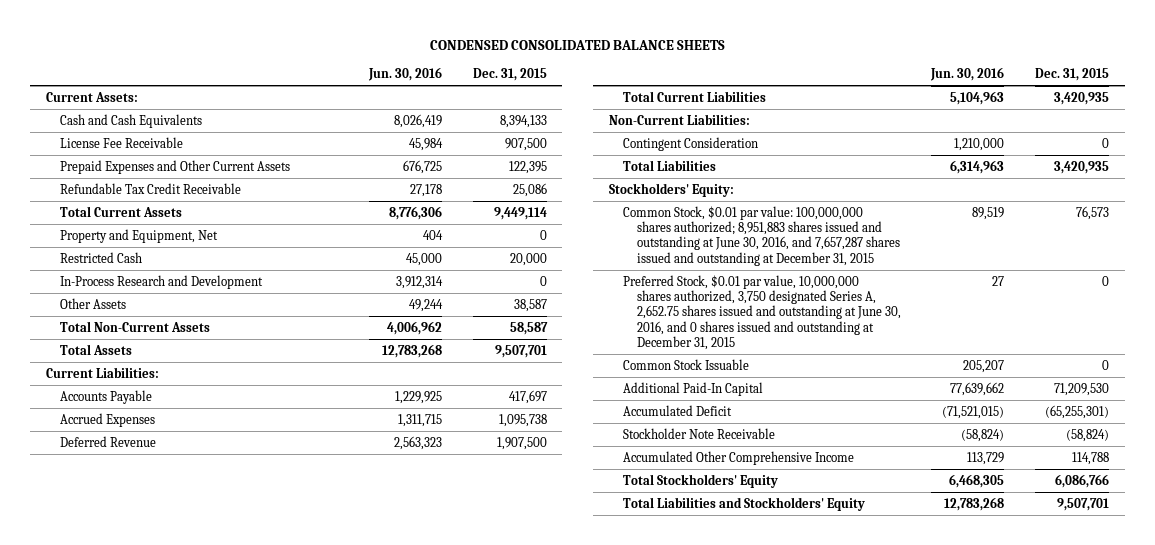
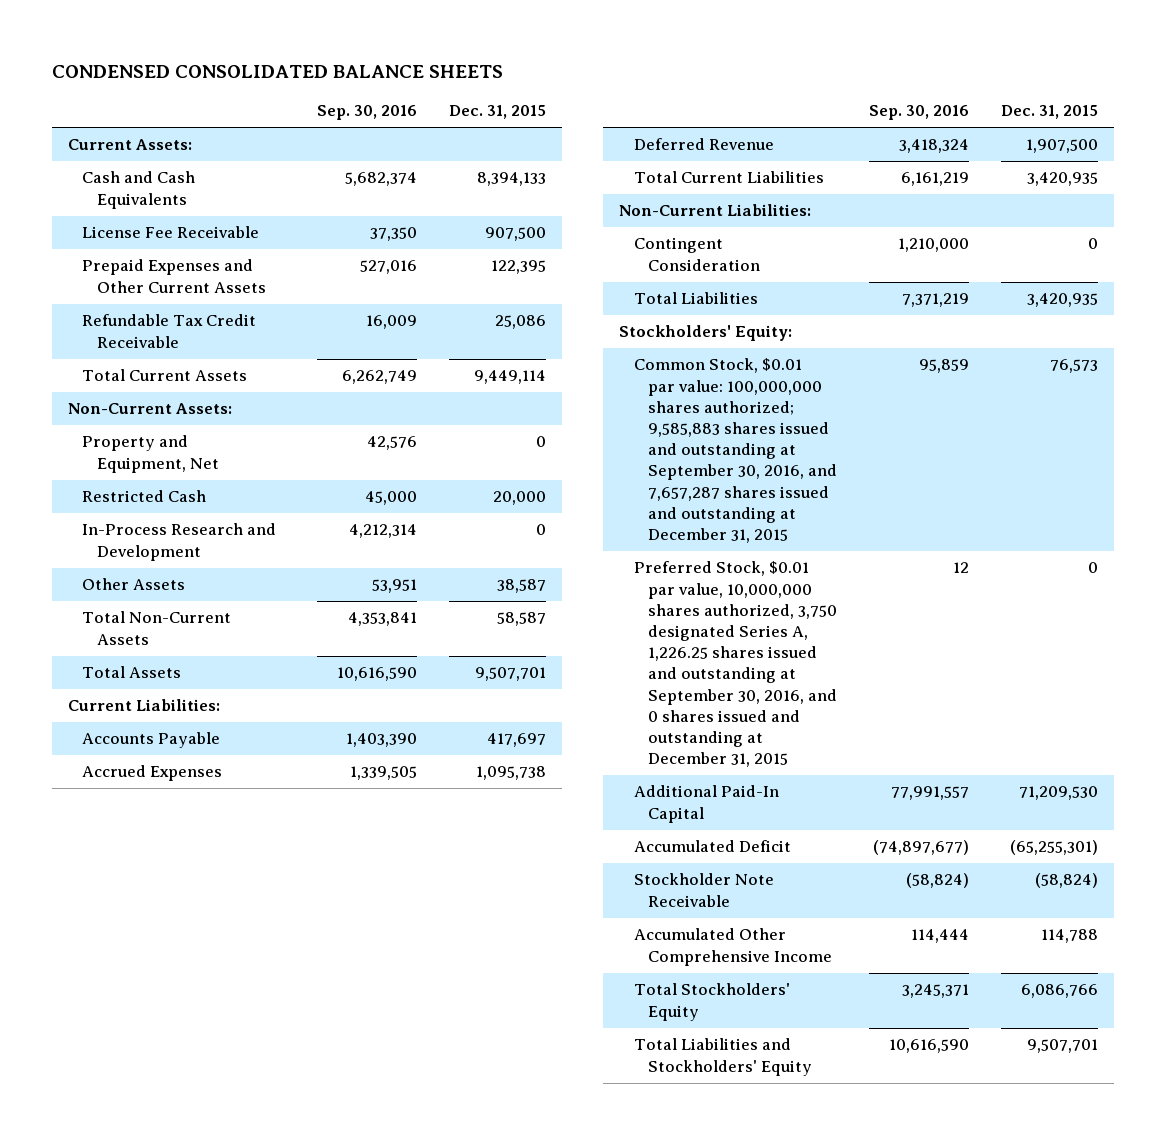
[367,66,442,81] Jun. 30, 2016 -> none
none -> [317,105,418,121] Sep. 30, 2016
none -> [67,403,232,415] Non-Current Assets:
[622,358,749,370] Common Stock Issuable -> none
[622,205,900,266] Common Stock, $0.01 par value: 100,000,000 shares authorized; 8,951,883 shares issued and outstanding at June 30, 2016, and 7,657,287 shares issued and outstanding at December 31, 2015 -> [633,358,837,543] Common Stock, $0.01 par value: 100,000,000 shares authorized; 9,585,883 shares issued and outstanding at September 30, 2016, and 7,657,287 shares issued and outstanding at December 31, 2015
[622,274,901,350] Preferred Stock, $0.01 par value, 10,000,000 shares authorized, 3,750 designated Series A, 2,652.75 shares issued and outstanding at June 30, 2016, and 0 shares issued and outstanding at December 31, 2015 -> [633,561,837,768] Preferred Stock, $0.01 par value, 10,000,000 shares authorized, 3,750 designated Series A, 1,226.25 shares issued and outstanding at September 30, 2016, and 0 shares issued and outstanding at December 31, 2015

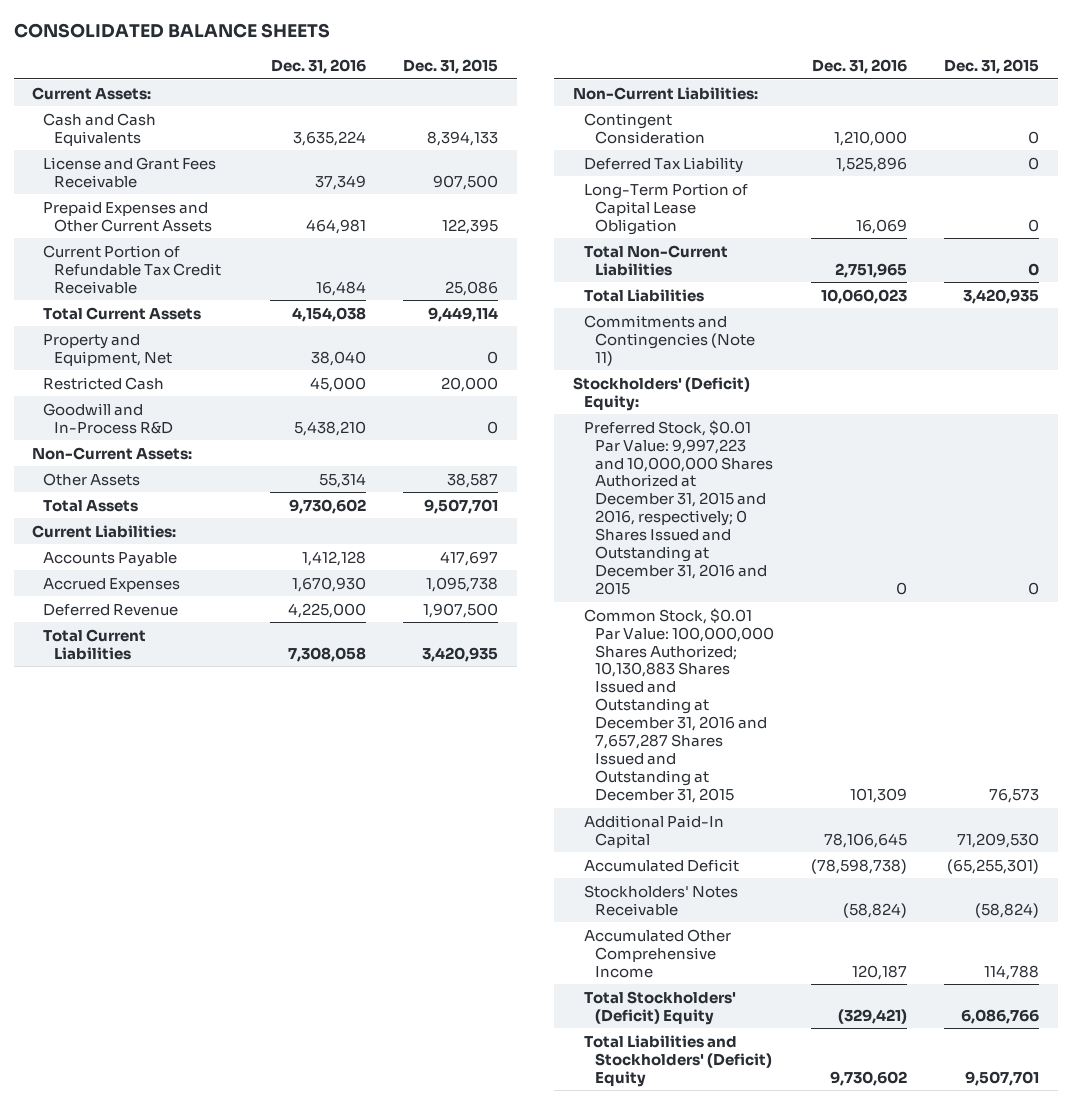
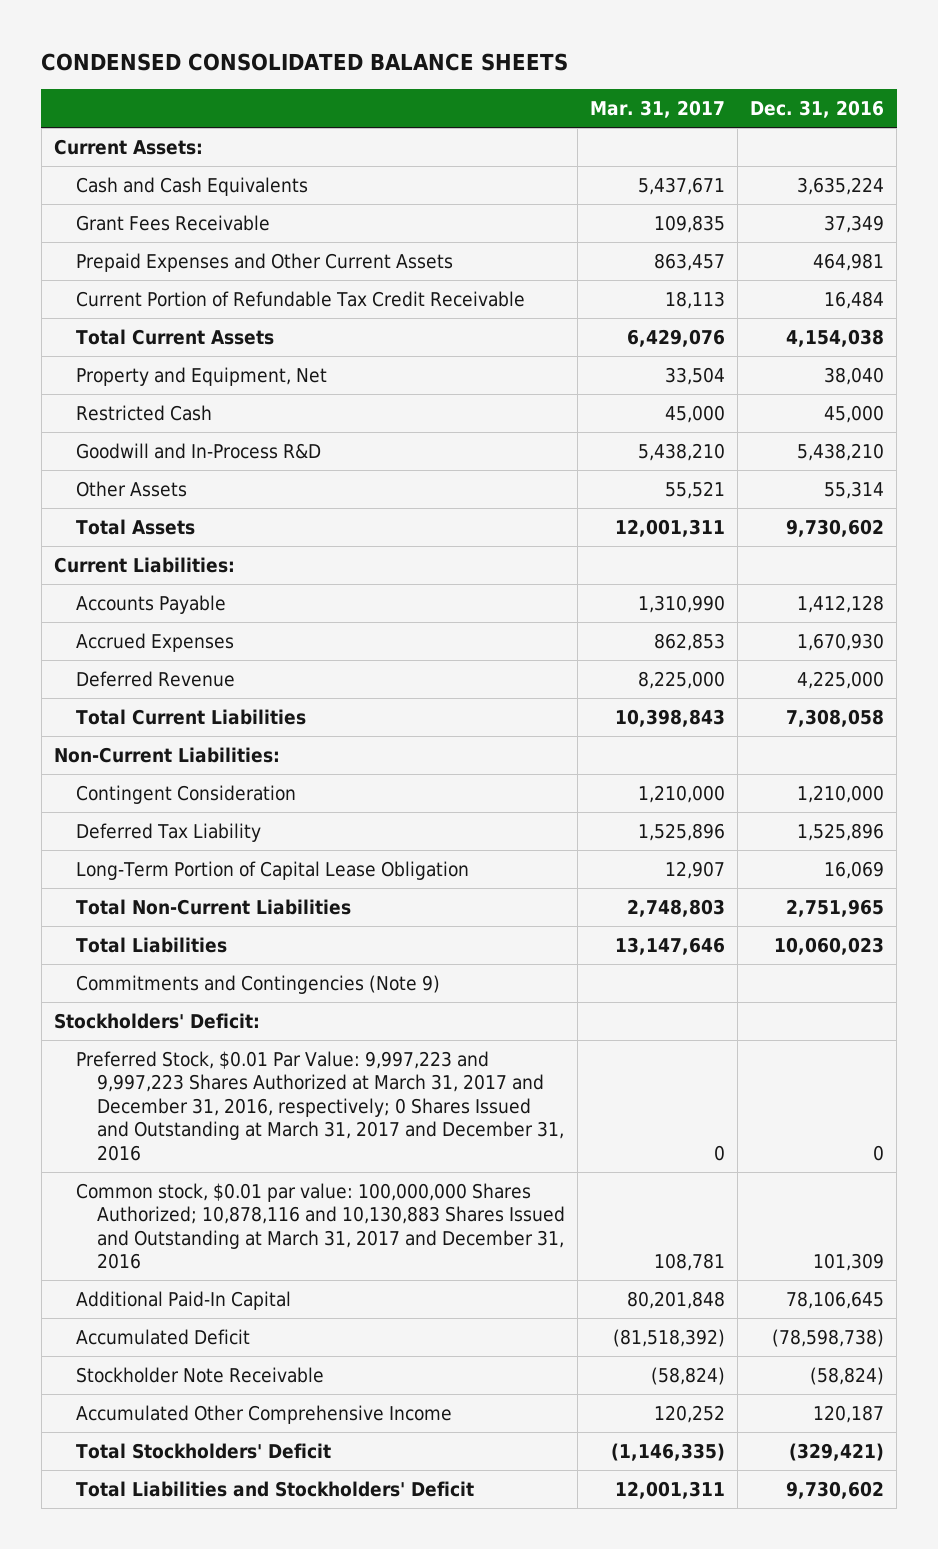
[13,23,330,39] CONSOLIDATED BALANCE SHEETS -> [41,53,569,72] CONDENSED CONSOLIDATED BALANCE SHEETS
[403,58,499,74] Dec. 31, 2015 -> none
none -> [590,100,726,119] Mar. 31, 2017
[43,156,217,188] License and Grant Fees Receivable -> [75,214,270,231] Grant Fees Receivable
[32,446,193,460] Non-Current Assets: -> none
[584,314,756,366] Commitments and Contingencies (Note 11) -> [75,974,440,994] Commitments and Contingencies (Note 9)
[572,376,750,411] Stockholders' (Deficit) Equity: -> [53,1012,260,1029] Stockholders' Deficit:
[584,419,774,595] Preferred Stock, $0.01 Par Value: 9,997,223 and 10,000,000 Shares Authorized at December 31, 2015 and 2016, respectively; 0 Shares Issued and Outstanding at December 31, 2016 and 2015 -> [75,1050,565,1161] Preferred Stock, $0.01 Par Value: 9,997,223 and 9,997,223 Shares Authorized at March 31, 2017 and December 31, 2016, respectively; 0 Shares Issued and Outstanding at March 31, 2017 and December 31, 2016
[584,607,775,803] Common Stock, $0.01 Par Value: 100,000,000 Shares Authorized; 10,130,883 Shares Issued and Outstanding at December 31, 2016 and 7,657,287 Shares Issued and Outstanding at December 31, 2015 -> [75,1182,566,1270] Common stock, $0.01 par value: 100,000,000 Shares Authorized; 10,878,116 and 10,130,883 Shares Issued and Outstanding at March 31, 2017 and December 31, 2016
[584,884,739,916] Stockholders' Notes Receivable -> [75,1366,324,1383] Stockholder Note Receivable
[584,990,737,1025] Total Stockholders' (Deficit) Equity -> [75,1442,331,1459] Total Stockholders' Deficit
[584,1034,773,1087] Total Liabilities and Stockholders' (Deficit) Equity -> [75,1480,474,1497] Total Liabilities and Stockholders' Deficit

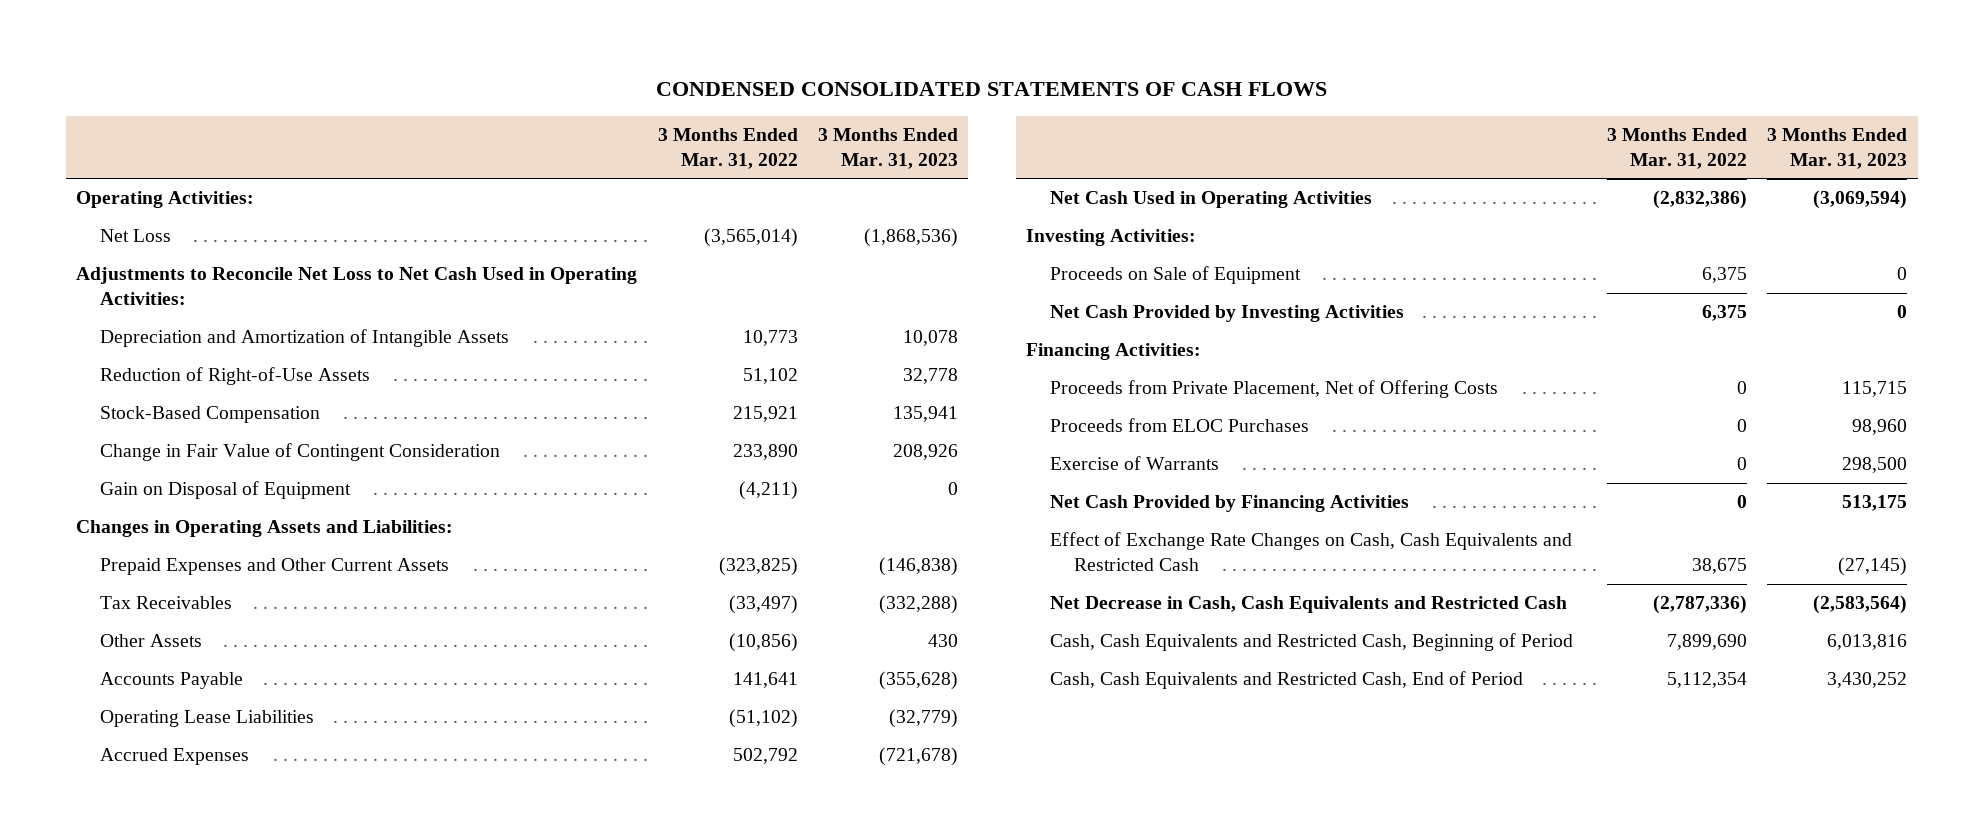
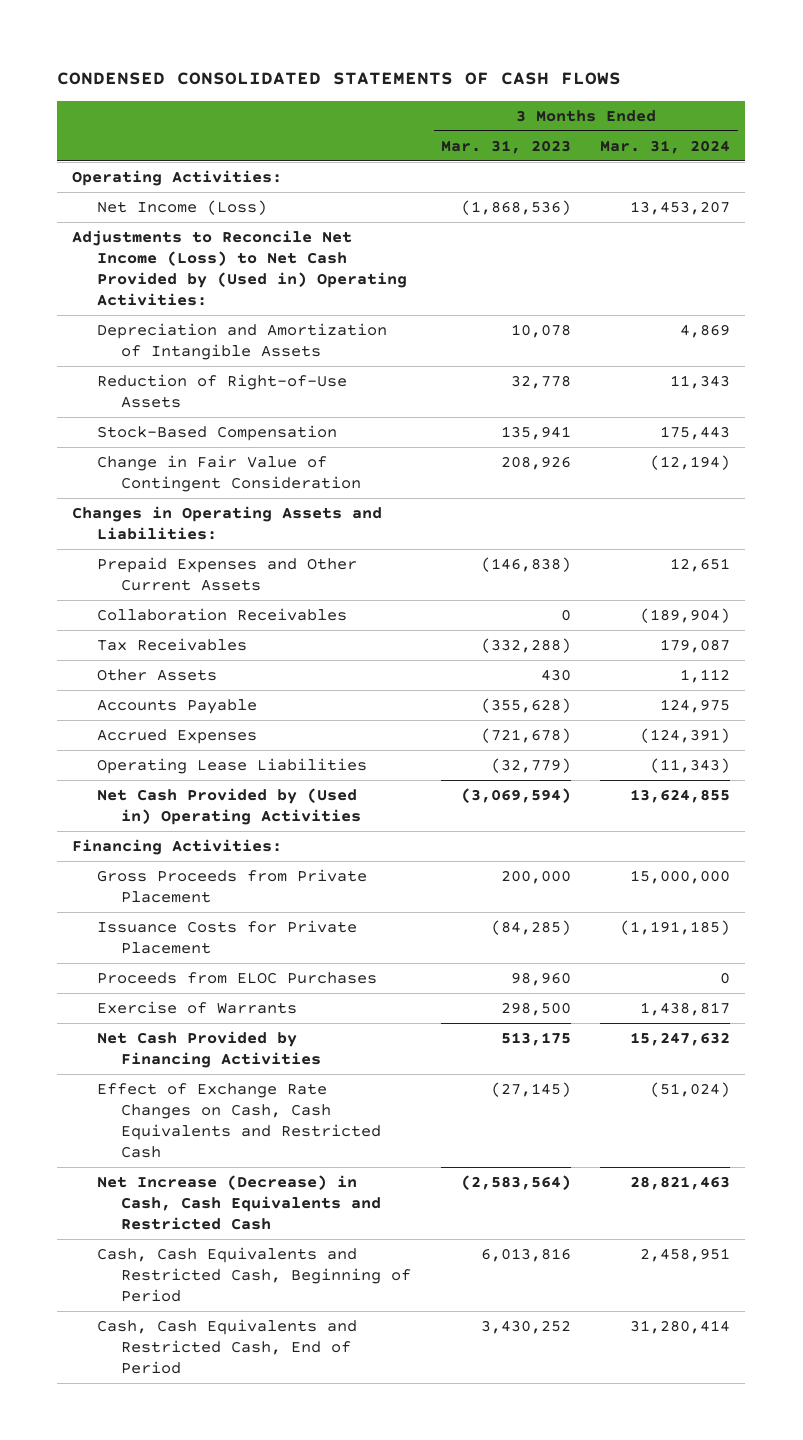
[657,128,798,169] 3 Months Ended Mar. 31, 2022 -> none
none -> [600,139,731,154] Mar. 31, 2024
[100,229,172,243] Net Loss -> [96,199,267,215] Net Income (Loss)
[76,267,638,305] Adjustments to Reconcile Net Loss to Net Cash Used in Operating Activities: -> [72,229,407,306] Adjustments to Reconcile Net Income (Loss) to Net Cash Provided by (Used in) Operating Activities:
[100,481,352,500] Gain on Disposal of Equipment -> none
none -> [96,607,347,621] Collaboration Receivables
[1026,229,1197,247] Investing Activities: -> none
[1049,266,1301,285] Proceeds on Sale of Equipment -> none
[1049,305,1404,323] Net Cash Provided by Investing Activities -> none
[100,710,315,728] Operating Lease Liabilities -> [96,757,367,774] Operating Lease Liabilities
[1049,191,1372,209] Net Cash Used in Operating Activities -> [96,787,362,825] Net Cash Provided by (Used in) Operating Activities
[1049,380,1498,399] Proceeds from Private Placement, Net of Offering Costs -> [96,868,367,903] Gross Proceeds from Private Placement
[1842,381,1908,398] 115,715 -> [500,869,571,884] 200,000
none -> [96,919,357,954] Issuance Costs for Private Placement
[1049,596,1567,614] Net Decrease in Cash, Cash Equivalents and Restricted Cash -> [96,1174,382,1230] Net Increase (Decrease) in Cash, Cash Equivalents and Restricted Cash

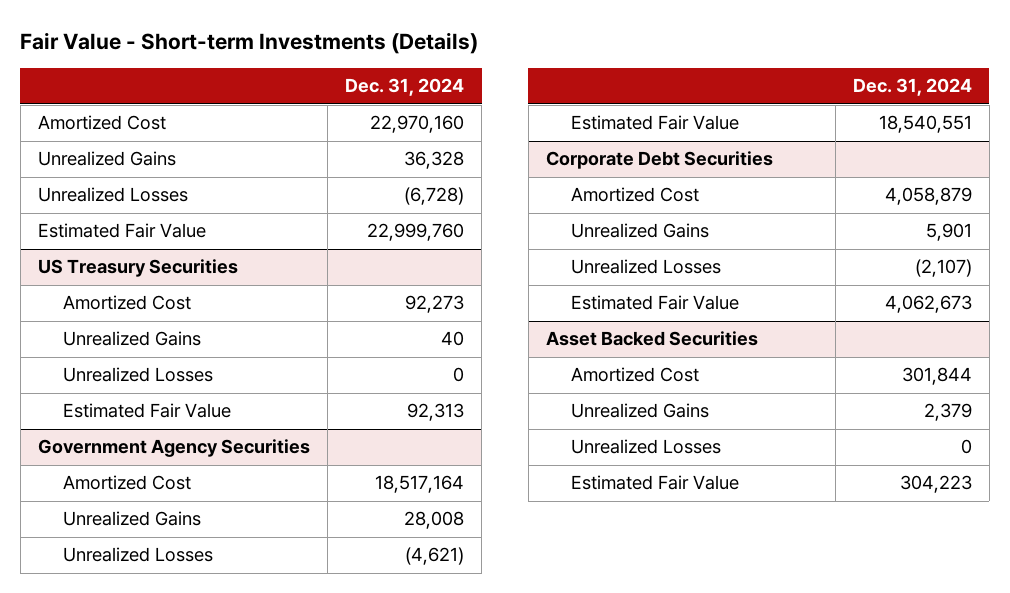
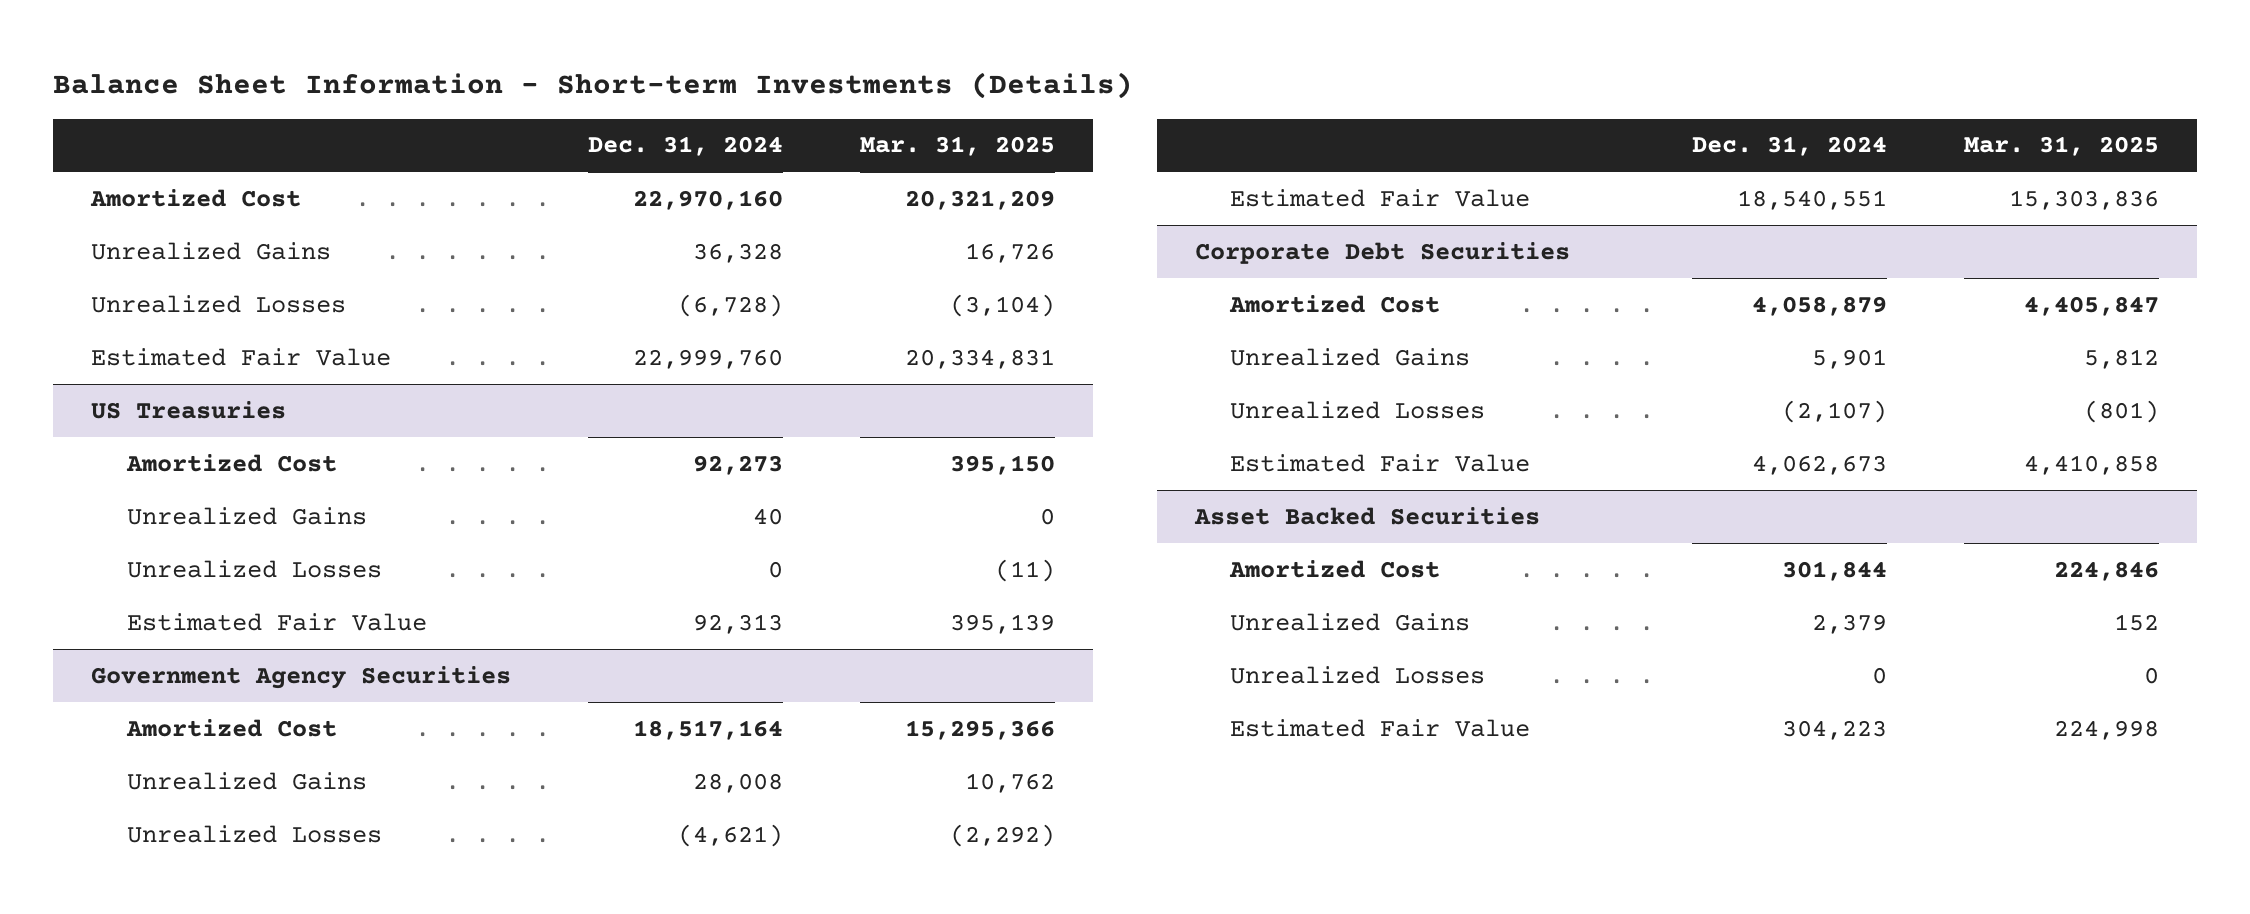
[20,32,479,55] Fair Value - Short-term Investments (Details) -> [53,71,1134,99] Balance Sheet Information - Short-term Investments (Details)
none -> [859,136,1055,157] Mar. 31, 2025
[37,259,238,278] US Treasury Securities -> [91,400,287,419] US Treasuries

